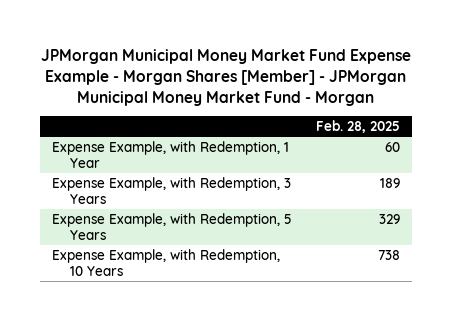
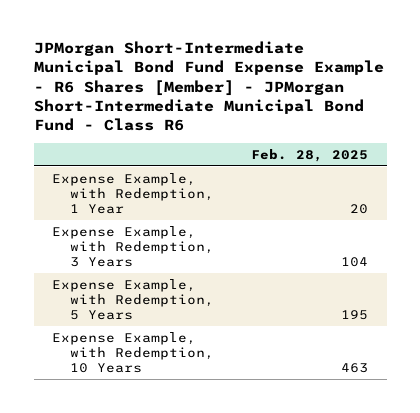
[40,48,411,106] JPMorgan Municipal Money Market Fund Expense Example - Morgan Shares [Member] - JPMorgan Municipal Money Market Fund - Morgan -> [33,41,384,132] JPMorgan Short-Intermediate Municipal Bond Fund Expense Example - R6 Shares [Member] - JPMorgan Short-Intermediate Municipal Bond Fund - Class R6
[385,141,401,152] 60 -> [350,203,369,214] 20
[380,177,401,188] 189 -> [341,256,369,267] 104
[379,213,401,224] 329 -> [341,309,369,320] 195
[378,249,401,260] 738 -> [341,362,369,373] 463

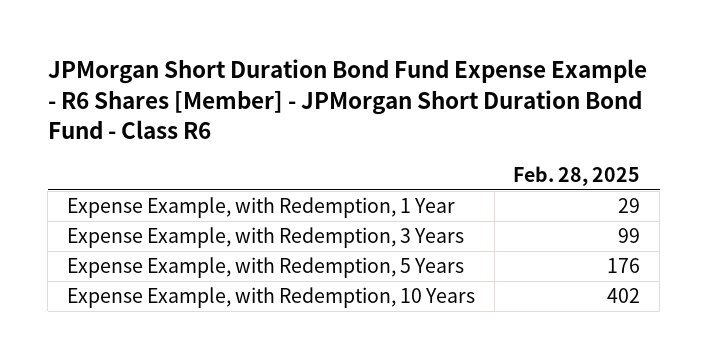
[33,41,384,132] JPMorgan Short-Intermediate Municipal Bond Fund Expense Example - R6 Shares [Member] - JPMorgan Short-Intermediate Municipal Bond Fund - Class R6 -> [47,59,647,140] JPMorgan Short Duration Bond Fund Expense Example - R6 Shares [Member] - JPMorgan Short Duration Bond Fund - Class R6
[350,203,369,214] 20 -> [618,198,641,214] 29
[341,256,369,267] 104 -> [618,228,641,244] 99
[341,309,369,320] 195 -> [607,258,641,274] 176
[341,362,369,373] 463 -> [607,288,641,304] 402

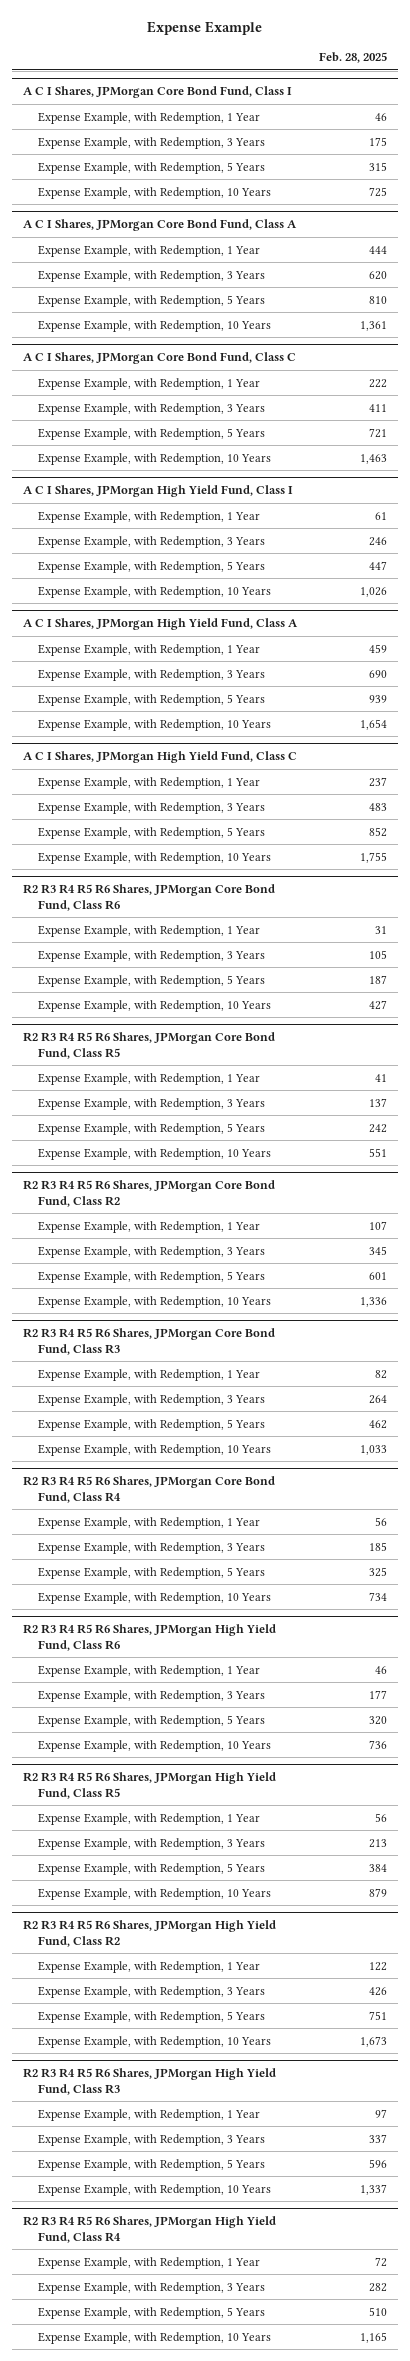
[47,59,647,140] JPMorgan Short Duration Bond Fund Expense Example - R6 Shares [Member] - JPMorgan Short Duration Bond Fund - Class R6 -> [147,20,263,35] Expense Example
none -> [23,86,293,99] A C I Shares, JPMorgan Core Bond Fund, Class I
[618,198,641,214] 29 -> [374,112,387,121] 46
[618,228,641,244] 99 -> [368,136,387,146] 175
[607,258,641,274] 176 -> [368,161,387,171] 315
[607,288,641,304] 402 -> [368,186,387,197] 725
none -> [23,219,298,232] A C I Shares, JPMorgan Core Bond Fund, Class A
none -> [37,244,260,257] Expense Example, with Redemption, 1 Year
none -> [37,269,265,282] Expense Example, with Redemption, 3 Years
none -> [37,294,265,307] Expense Example, with Redemption, 5 Years
none -> [37,319,271,332] Expense Example, with Redemption, 10 Years
none -> [23,352,297,365] A C I Shares, JPMorgan Core Bond Fund, Class C
none -> [37,377,260,390] Expense Example, with Redemption, 1 Year
none -> [37,402,265,415] Expense Example, with Redemption, 3 Years
none -> [37,427,265,440] Expense Example, with Redemption, 5 Years
none -> [37,452,271,465] Expense Example, with Redemption, 10 Years
none -> [23,485,294,498] A C I Shares, JPMorgan High Yield Fund, Class I
none -> [37,510,260,523] Expense Example, with Redemption, 1 Year
none -> [37,535,265,548] Expense Example, with Redemption, 3 Years
none -> [37,560,265,573] Expense Example, with Redemption, 5 Years
none -> [37,585,271,598] Expense Example, with Redemption, 10 Years
none -> [23,618,299,631] A C I Shares, JPMorgan High Yield Fund, Class A
none -> [37,643,260,656] Expense Example, with Redemption, 1 Year
none -> [37,668,265,681] Expense Example, with Redemption, 3 Years
none -> [37,693,265,706] Expense Example, with Redemption, 5 Years
none -> [37,718,271,731] Expense Example, with Redemption, 10 Years
none -> [23,751,298,764] A C I Shares, JPMorgan High Yield Fund, Class C
none -> [37,776,260,789] Expense Example, with Redemption, 1 Year
none -> [37,801,265,814] Expense Example, with Redemption, 3 Years
none -> [37,826,265,839] Expense Example, with Redemption, 5 Years
none -> [37,851,271,864] Expense Example, with Redemption, 10 Years
none -> [23,884,276,911] R2 R3 R4 R5 R6 Shares, JPMorgan Core Bond Fund, Class R6
none -> [37,924,260,937] Expense Example, with Redemption, 1 Year
none -> [37,949,265,962] Expense Example, with Redemption, 3 Years
none -> [37,974,265,987] Expense Example, with Redemption, 5 Years
none -> [37,999,271,1012] Expense Example, with Redemption, 10 Years
none -> [23,1032,276,1059] R2 R3 R4 R5 R6 Shares, JPMorgan Core Bond Fund, Class R5
none -> [37,1072,260,1085] Expense Example, with Redemption, 1 Year
none -> [37,1097,265,1110] Expense Example, with Redemption, 3 Years
none -> [37,1122,265,1135] Expense Example, with Redemption, 5 Years
none -> [37,1147,271,1160] Expense Example, with Redemption, 10 Years
none -> [23,1180,276,1207] R2 R3 R4 R5 R6 Shares, JPMorgan Core Bond Fund, Class R2
none -> [37,1220,260,1233] Expense Example, with Redemption, 1 Year
none -> [37,1245,265,1258] Expense Example, with Redemption, 3 Years
none -> [37,1270,265,1283] Expense Example, with Redemption, 5 Years
none -> [37,1295,271,1308] Expense Example, with Redemption, 10 Years
none -> [23,1328,276,1355] R2 R3 R4 R5 R6 Shares, JPMorgan Core Bond Fund, Class R3
none -> [37,1368,260,1381] Expense Example, with Redemption, 1 Year
none -> [37,1393,265,1406] Expense Example, with Redemption, 3 Years
none -> [37,1418,265,1431] Expense Example, with Redemption, 5 Years
none -> [37,1443,271,1456] Expense Example, with Redemption, 10 Years
none -> [23,1476,276,1503] R2 R3 R4 R5 R6 Shares, JPMorgan Core Bond Fund, Class R4
none -> [37,1516,260,1529] Expense Example, with Redemption, 1 Year
none -> [37,1541,265,1554] Expense Example, with Redemption, 3 Years
none -> [37,1566,265,1579] Expense Example, with Redemption, 5 Years
none -> [37,1591,271,1604] Expense Example, with Redemption, 10 Years
none -> [23,1624,277,1651] R2 R3 R4 R5 R6 Shares, JPMorgan High Yield Fund, Class R6
none -> [37,1664,260,1677] Expense Example, with Redemption, 1 Year
none -> [37,1689,265,1702] Expense Example, with Redemption, 3 Years
none -> [37,1714,265,1727] Expense Example, with Redemption, 5 Years
none -> [37,1739,271,1752] Expense Example, with Redemption, 10 Years
none -> [23,1772,277,1799] R2 R3 R4 R5 R6 Shares, JPMorgan High Yield Fund, Class R5
none -> [37,1812,260,1825] Expense Example, with Redemption, 1 Year
none -> [37,1837,265,1850] Expense Example, with Redemption, 3 Years
none -> [37,1862,265,1875] Expense Example, with Redemption, 5 Years
none -> [37,1887,271,1900] Expense Example, with Redemption, 10 Years
none -> [23,1920,277,1947] R2 R3 R4 R5 R6 Shares, JPMorgan High Yield Fund, Class R2
none -> [37,1960,260,1973] Expense Example, with Redemption, 1 Year
none -> [37,1985,265,1998] Expense Example, with Redemption, 3 Years
none -> [37,2010,265,2023] Expense Example, with Redemption, 5 Years
none -> [37,2035,271,2048] Expense Example, with Redemption, 10 Years
none -> [23,2068,277,2095] R2 R3 R4 R5 R6 Shares, JPMorgan High Yield Fund, Class R3
none -> [37,2108,260,2121] Expense Example, with Redemption, 1 Year
none -> [37,2133,265,2146] Expense Example, with Redemption, 3 Years
none -> [37,2158,265,2171] Expense Example, with Redemption, 5 Years
none -> [37,2183,271,2196] Expense Example, with Redemption, 10 Years
none -> [23,2216,277,2243] R2 R3 R4 R5 R6 Shares, JPMorgan High Yield Fund, Class R4
none -> [37,2256,260,2269] Expense Example, with Redemption, 1 Year
none -> [37,2281,265,2294] Expense Example, with Redemption, 3 Years
none -> [37,2306,265,2319] Expense Example, with Redemption, 5 Years
none -> [37,2331,271,2344] Expense Example, with Redemption, 10 Years

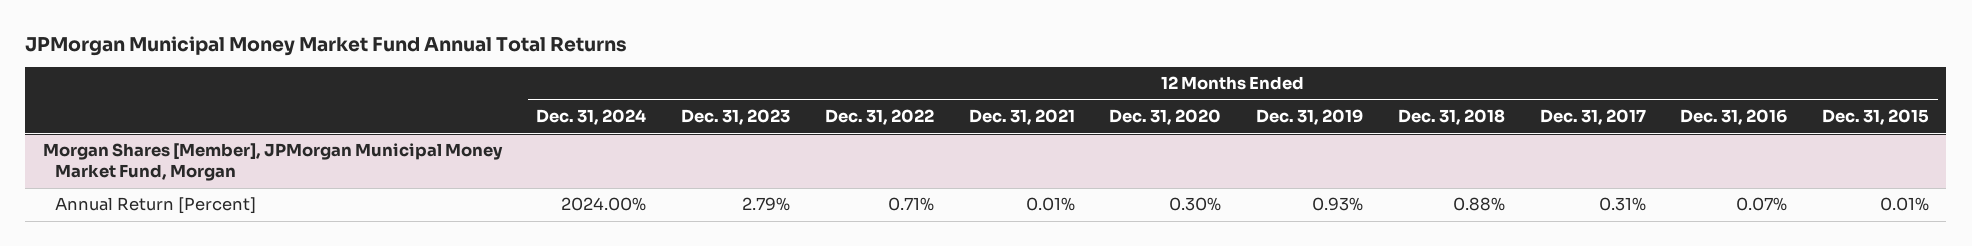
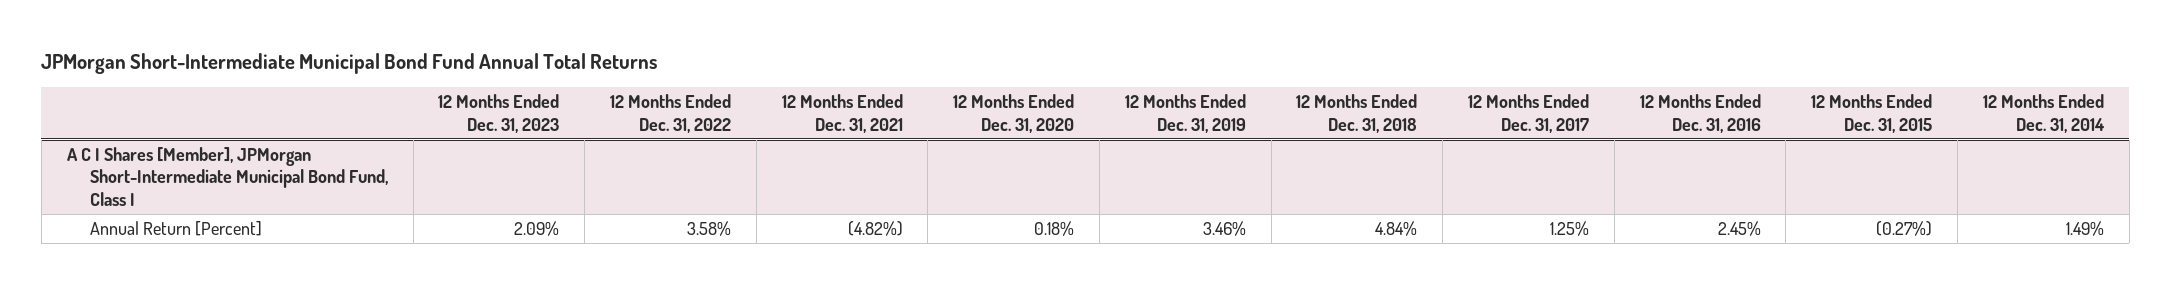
[25,35,628,56] JPMorgan Municipal Money Market Fund Annual Total Returns -> [41,53,658,75] JPMorgan Short-Intermediate Municipal Bond Fund Annual Total Returns
[536,109,647,126] Dec. 31, 2024 -> none
none -> [1982,94,2105,133] 12 Months Ended Dec. 31, 2014
[42,143,503,182] Morgan Shares [Member], JPMorgan Municipal Money Market Fund, Morgan -> none
none -> [66,147,388,206] A C I Shares [Member], JPMorgan Short-Intermediate Municipal Bond Fund, Class I
[742,197,791,212] 2.79% -> [514,221,560,237] 2.09%
[887,197,934,212] 0.71% -> [686,221,731,237] 3.58%
[1025,197,1075,212] 0.01% -> [847,221,903,237] (4.82%)
[1169,197,1222,212] 0.30% -> [1034,221,1075,237] 0.18%
[1312,197,1364,212] 0.93% -> [1202,221,1246,237] 3.46%
[1452,197,1505,212] 0.88% -> [1375,221,1418,237] 4.84%
[1598,197,1646,212] 0.31% -> [1549,221,1589,237] 1.25%
[1736,197,1788,212] 0.07% -> [1717,221,1761,237] 2.45%
[1880,197,1930,212] 0.01% -> [1876,221,1933,237] (0.27%)

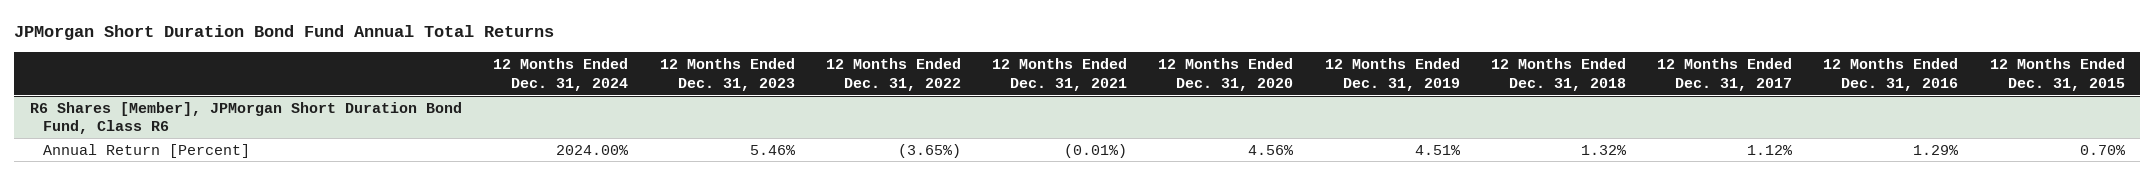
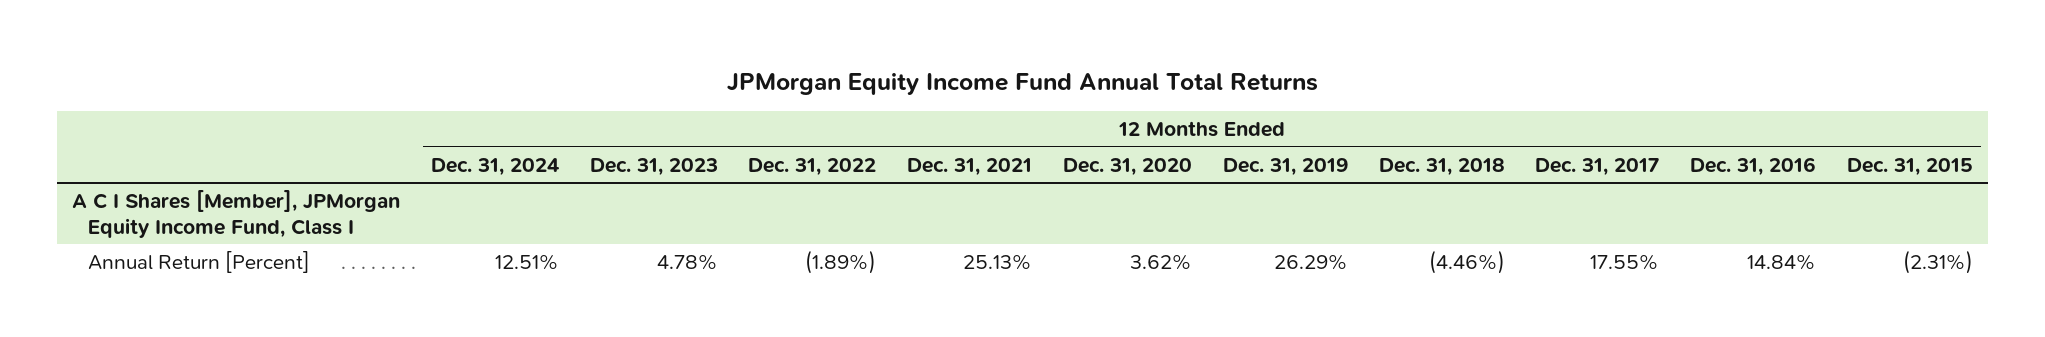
[14,25,555,41] JPMorgan Short Duration Bond Fund Annual Total Returns -> [726,72,1318,95] JPMorgan Equity Income Fund Annual Total Returns
[29,101,462,135] R6 Shares [Member], JPMorgan Short Duration Bond Fund, Class R6 -> none
none -> [72,190,401,238] A C I Shares [Member], JPMorgan Equity Income Fund, Class I
[556,144,630,155] 2024.00% -> [494,254,559,271] 12.51%
[749,144,796,155] 5.46% -> [656,254,718,271] 4.78%
[897,143,961,158] (3.65%) -> [805,250,877,275] (1.89%)
[1064,143,1128,158] (0.01%) -> [963,254,1033,271] 25.13%
[1248,144,1295,155] 4.56% -> [1130,254,1193,271] 3.62%
[1414,144,1461,155] 4.51% -> [1273,254,1348,271] 26.29%
[1580,144,1627,155] 1.32% -> [1428,250,1505,275] (4.46%)
[1747,144,1794,155] 1.12% -> [1590,254,1660,271] 17.55%
[1913,144,1960,155] 1.29% -> [1747,254,1817,271] 14.84%
[2079,144,2126,155] 0.70% -> [1902,250,1973,275] (2.31%)

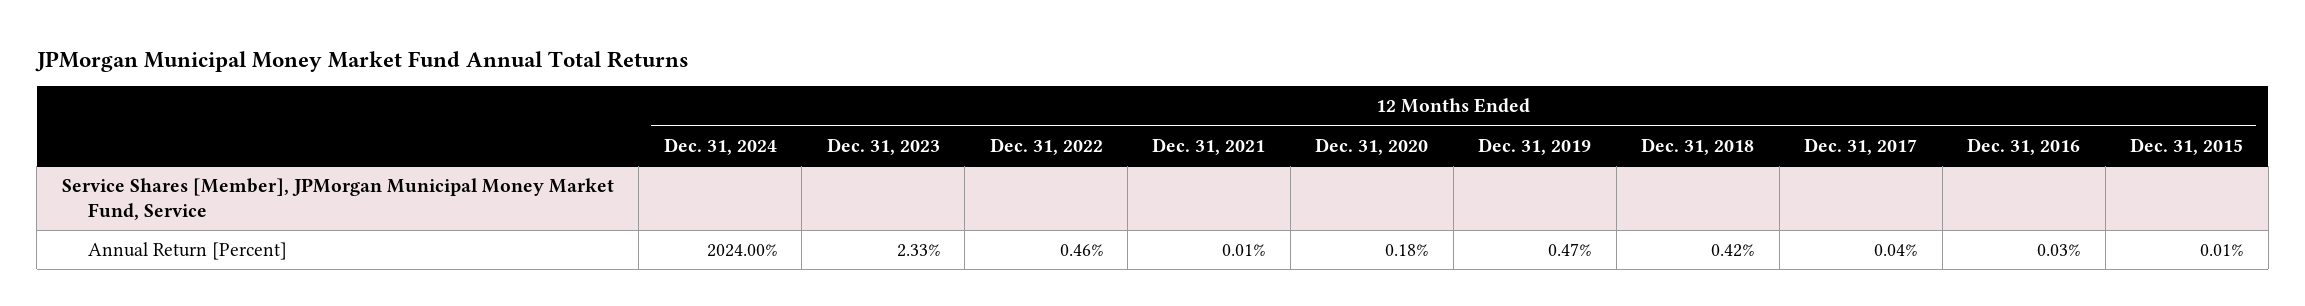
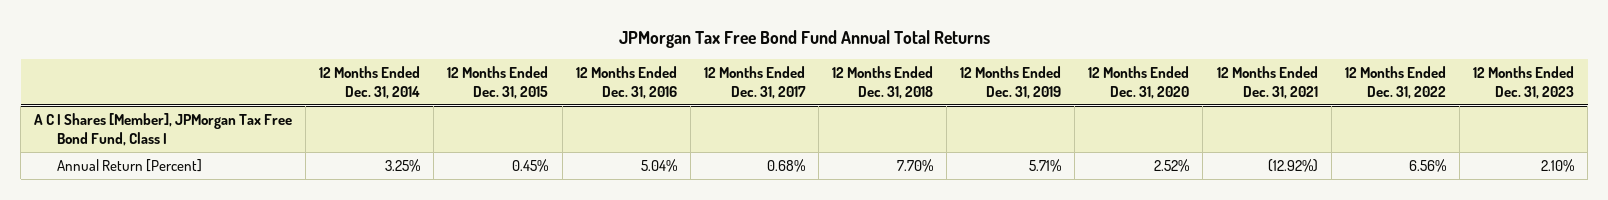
[34,50,689,72] JPMorgan Municipal Money Market Fund Annual Total Returns -> [619,29,991,48] JPMorgan Tax Free Bond Fund Annual Total Returns
[663,137,777,155] Dec. 31, 2024 -> none
none -> [319,66,421,99] 12 Months Ended Dec. 31, 2014
[61,177,614,221] Service Shares [Member], JPMorgan Municipal Money Market Fund, Service -> none
none -> [34,113,293,146] A C I Shares [Member], JPMorgan Tax Free Bond Fund, Class I
[896,243,940,257] 2.33% -> [1540,159,1574,173] 2.10%
[1059,243,1103,256] 0.46% -> [1408,159,1446,173] 6.56%
[1222,243,1266,256] 0.01% -> [1267,159,1318,173] (12.92%)
[1385,243,1429,256] 0.18% -> [1154,159,1190,173] 2.52%
[1548,242,1592,256] 0.47% -> [1029,159,1062,173] 5.71%
[1711,243,1755,257] 0.42% -> [897,159,934,173] 7.70%
[1874,243,1918,256] 0.04% -> [766,159,805,173] 0.68%
[2037,243,2081,256] 0.03% -> [640,159,677,173] 5.04%
[2200,243,2244,256] 0.01% -> [512,159,549,173] 0.45%

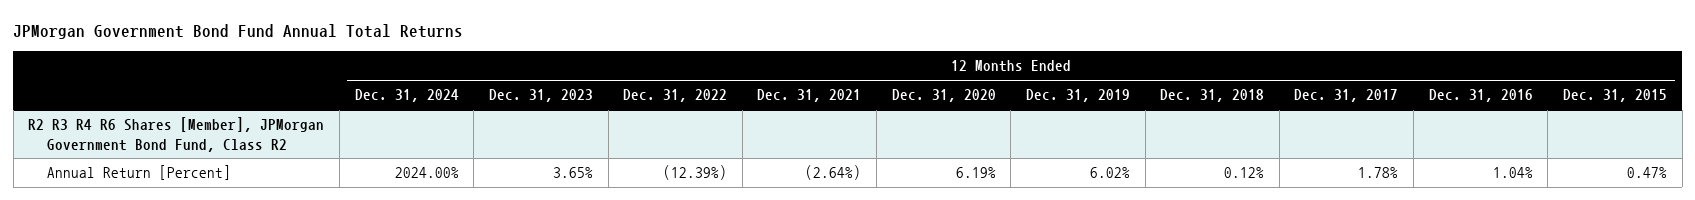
[619,29,991,48] JPMorgan Tax Free Bond Fund Annual Total Returns -> [13,24,464,40] JPMorgan Government Bond Fund Annual Total Returns
[319,66,421,99] 12 Months Ended Dec. 31, 2014 -> none
none -> [354,89,459,103] Dec. 31, 2024
[34,113,293,146] A C I Shares [Member], JPMorgan Tax Free Bond Fund, Class I -> none
none -> [28,117,325,152] R2 R3 R4 R6 Shares [Member], JPMorgan Government Bond Fund, Class R2
[512,159,549,173] 0.45% -> [1626,167,1667,179] 0.47%
[640,159,677,173] 5.04% -> [1492,167,1533,179] 1.04%
[766,159,805,173] 0.68% -> [1358,167,1399,179] 1.78%
[897,159,934,173] 7.70% -> [1224,167,1265,179] 0.12%
[1029,159,1062,173] 5.71% -> [1089,167,1130,179] 6.02%
[1154,159,1190,173] 2.52% -> [955,167,996,179] 6.19%
[1267,159,1318,173] (12.92%) -> [805,165,862,181] (2.64%)
[1408,159,1446,173] 6.56% -> [663,165,728,181] (12.39%)
[1540,159,1574,173] 2.10% -> [552,167,593,179] 3.65%

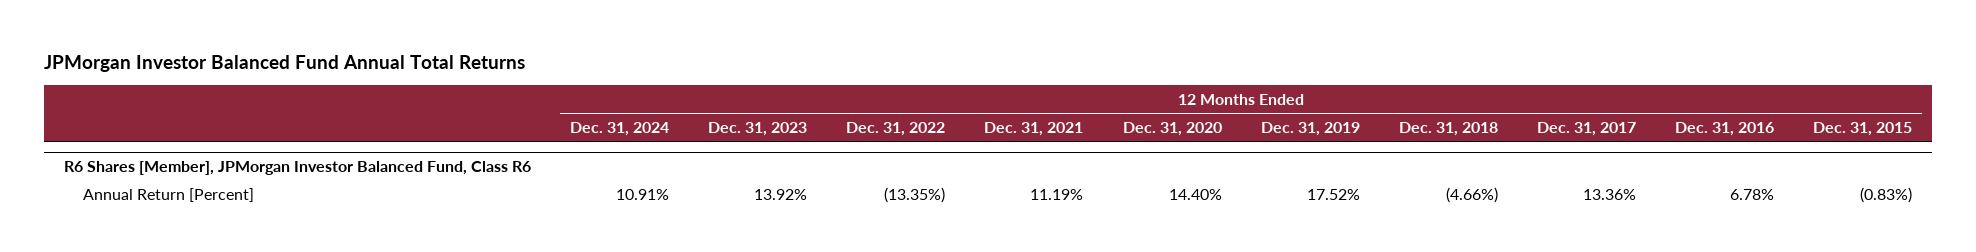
[13,24,464,40] JPMorgan Government Bond Fund Annual Total Returns -> [44,54,526,72] JPMorgan Investor Balanced Fund Annual Total Returns
[28,117,325,152] R2 R3 R4 R6 Shares [Member], JPMorgan Government Bond Fund, Class R2 -> none
none -> [63,160,531,175] R6 Shares [Member], JPMorgan Investor Balanced Fund, Class R6
[394,167,459,179] 2024.00% -> [615,188,669,200] 10.91%
[552,167,593,179] 3.65% -> [754,188,808,200] 13.92%
[663,165,728,181] (12.39%) -> [884,186,946,203] (13.35%)
[805,165,862,181] (2.64%) -> [1030,188,1084,200] 11.19%
[955,167,996,179] 6.19% -> [1168,188,1222,200] 14.40%
[1089,167,1130,179] 6.02% -> [1306,188,1360,200] 17.52%
[1224,167,1265,179] 0.12% -> [1445,186,1498,203] (4.66%)
[1358,167,1399,179] 1.78% -> [1582,188,1636,200] 13.36%
[1492,167,1533,179] 1.04% -> [1730,188,1775,200] 6.78%
[1626,167,1667,179] 0.47% -> [1860,186,1913,203] (0.83%)

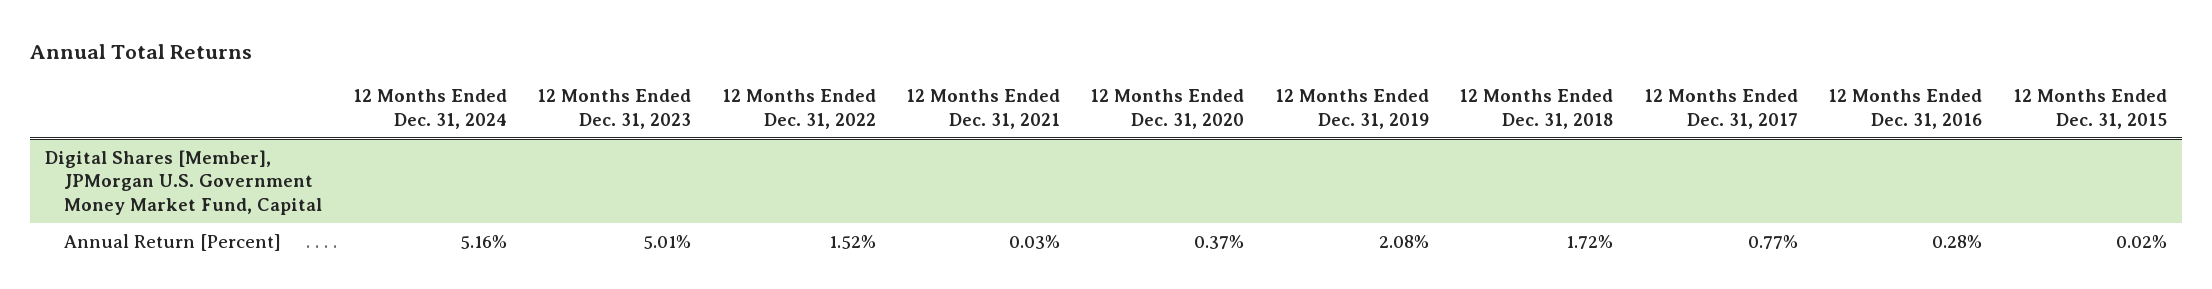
[44,54,526,72] JPMorgan Investor Balanced Fund Annual Total Returns -> [29,43,252,59] Annual Total Returns
[63,160,531,175] R6 Shares [Member], JPMorgan Investor Balanced Fund, Class R6 -> none
none -> [45,149,323,216] Digital Shares [Member], JPMorgan U.S. Government Money Market Fund, Capital
[615,188,669,200] 10.91% -> [459,234,507,249] 5.16%
[754,188,808,200] 13.92% -> [643,234,692,249] 5.01%
[884,186,946,203] (13.35%) -> [828,234,876,249] 1.52%
[1030,188,1084,200] 11.19% -> [1008,234,1060,249] 0.03%
[1168,188,1222,200] 14.40% -> [1194,234,1245,249] 0.37%
[1306,188,1360,200] 17.52% -> [1378,234,1429,248] 2.08%
[1445,186,1498,203] (4.66%) -> [1566,234,1614,249] 1.72%
[1582,188,1636,200] 13.36% -> [1747,234,1798,249] 0.77%
[1730,188,1775,200] 6.78% -> [1932,234,1983,248] 0.28%
[1860,186,1913,203] (0.83%) -> [2115,234,2167,248] 0.02%

